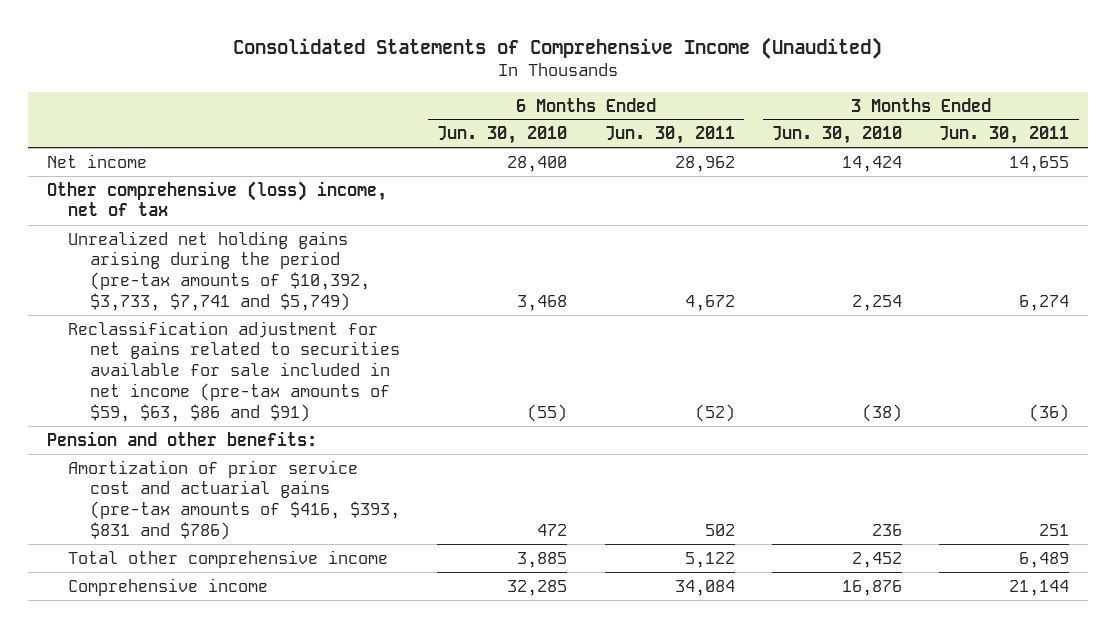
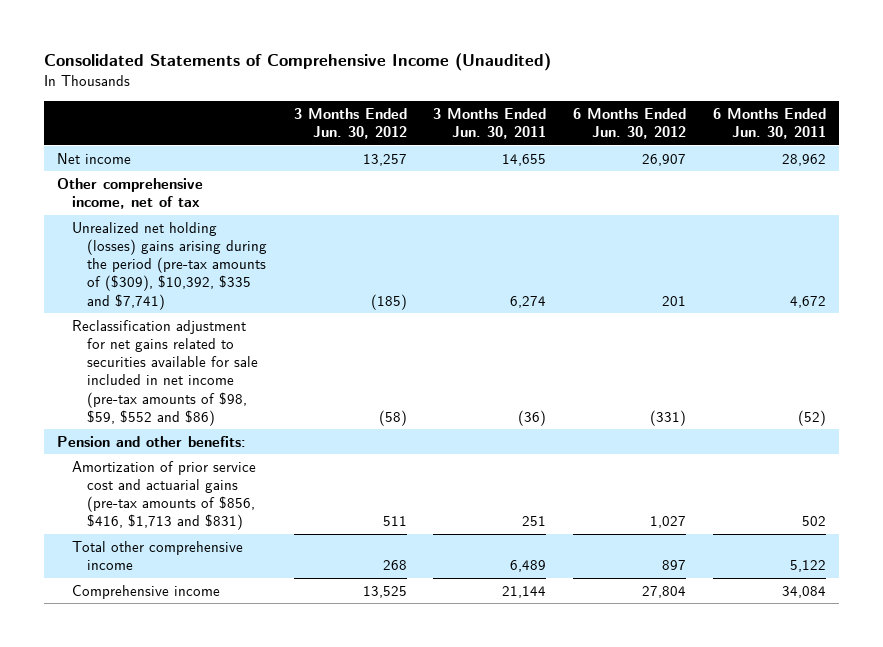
[437,126,568,145] Jun. 30, 2010 -> none
[772,126,903,145] Jun. 30, 2010 -> none
none -> [293,107,407,140] 3 Months Ended Jun. 30, 2012
none -> [573,107,687,140] 6 Months Ended Jun. 30, 2012
[46,180,387,217] Other comprehensive (loss) income, net of tax -> [57,177,204,210] Other comprehensive income, net of tax
[68,230,370,312] Unrealized net holding gains arising during the period (pre-tax amounts of $10,392, $3,733, $7,741 and $5,749) -> [71,221,267,310] Unrealized net holding (losses) gains arising during the period (pre-tax amounts of ($309), $10,392, $335 and $7,741)
[68,320,400,422] Reclassification adjustment for net gains related to securities available for sale included in net income (pre-tax amounts of $59, $63, $86 and $91) -> [71,319,258,426] Reclassification adjustment for net gains related to securities available for sale included in net income (pre-tax amounts of $98, $59, $552 and $86)
[68,459,400,541] Amortization of prior service cost and actuarial gains (pre-tax amounts of $416, $393, $831 and $786) -> [71,460,256,531] Amortization of prior service cost and actuarial gains (pre-tax amounts of $856, $416, $1,713 and $831)

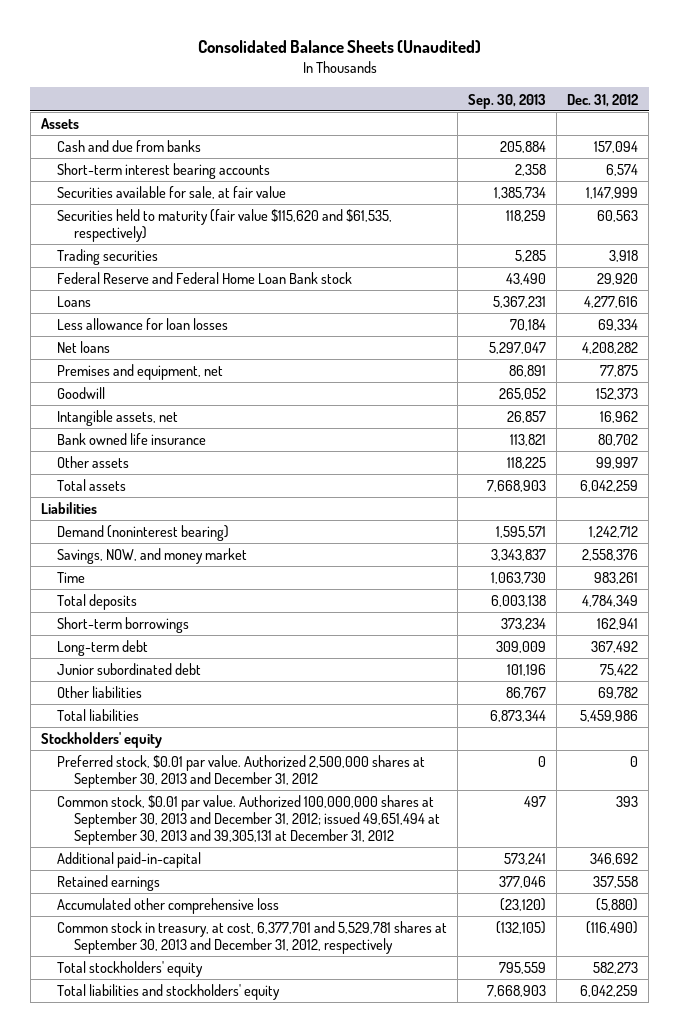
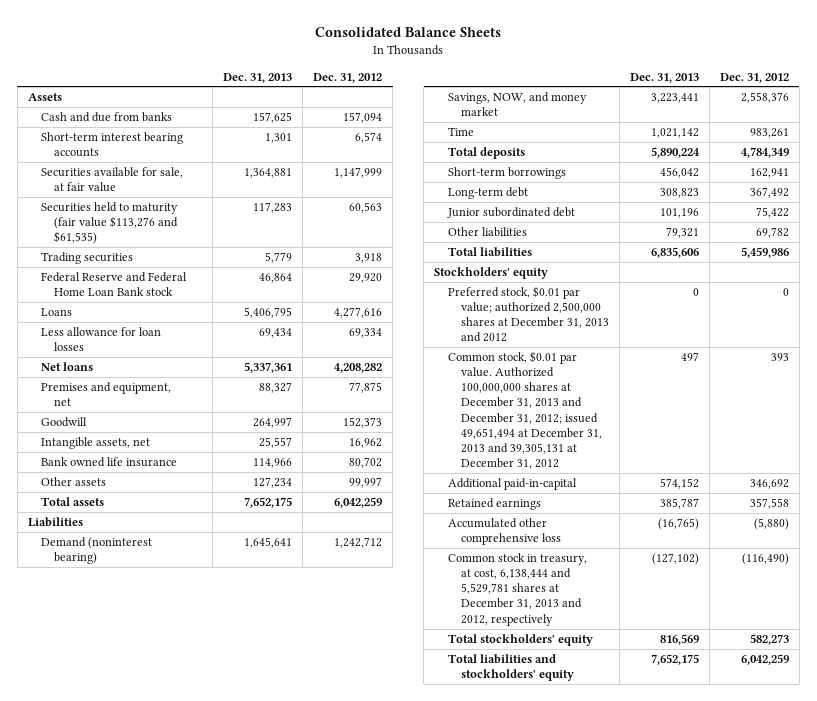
[197,40,481,54] Consolidated Balance Sheets (Unaudited) -> [315,26,502,37] Consolidated Balance Sheets
[468,93,547,109] Sep. 30, 2013 -> none
none -> [223,72,293,83] Dec. 31, 2013
[57,209,393,243] Securities held to maturity (fair value $115,620 and $61,535, respectively) -> [41,202,179,245] Securities held to maturity (fair value $113,276 and $61,535)
[57,755,426,789] Preferred stock, $0.01 par value. Authorized 2,500,000 shares at September 30, 2013 and December 31, 2012 -> [447,286,609,343] Preferred stock, $0.01 par value; authorized 2,500,000 shares at December 31, 2013 and 2012
[57,795,440,846] Common stock, $0.01 par value. Authorized 100,000,000 shares at September 30, 2013 and December 31, 2012; issued 49,651,494 at September 30, 2013 and 39,305,131 at December 31, 2012 -> [447,351,602,470] Common stock, $0.01 par value. Authorized 100,000,000 shares at December 31, 2013 and December 31, 2012; issued 49,651,494 at December 31, 2013 and 39,305,131 at December 31, 2012
[57,921,448,955] Common stock in treasury, at cost, 6,377,701 and 5,529,781 shares at September 30, 2013 and December 31, 2012, respectively -> [447,553,587,626] Common stock in treasury, at cost, 6,138,444 and 5,529,781 shares at December 31, 2013 and 2012, respectively

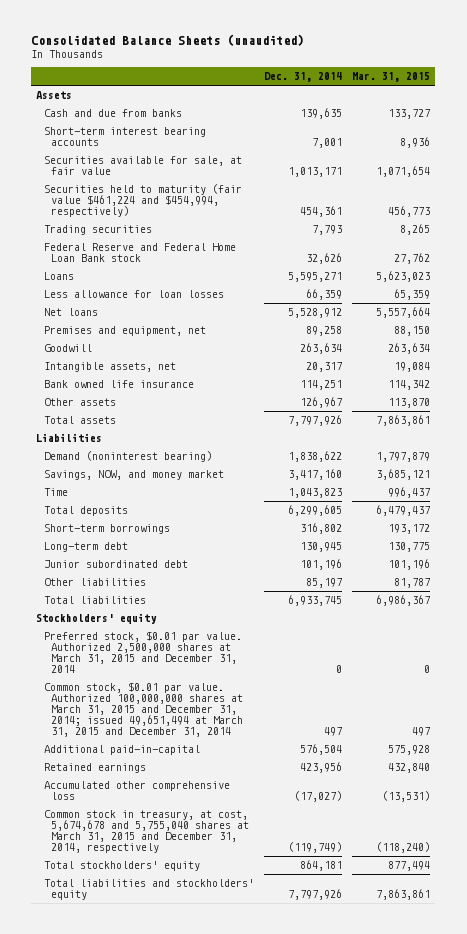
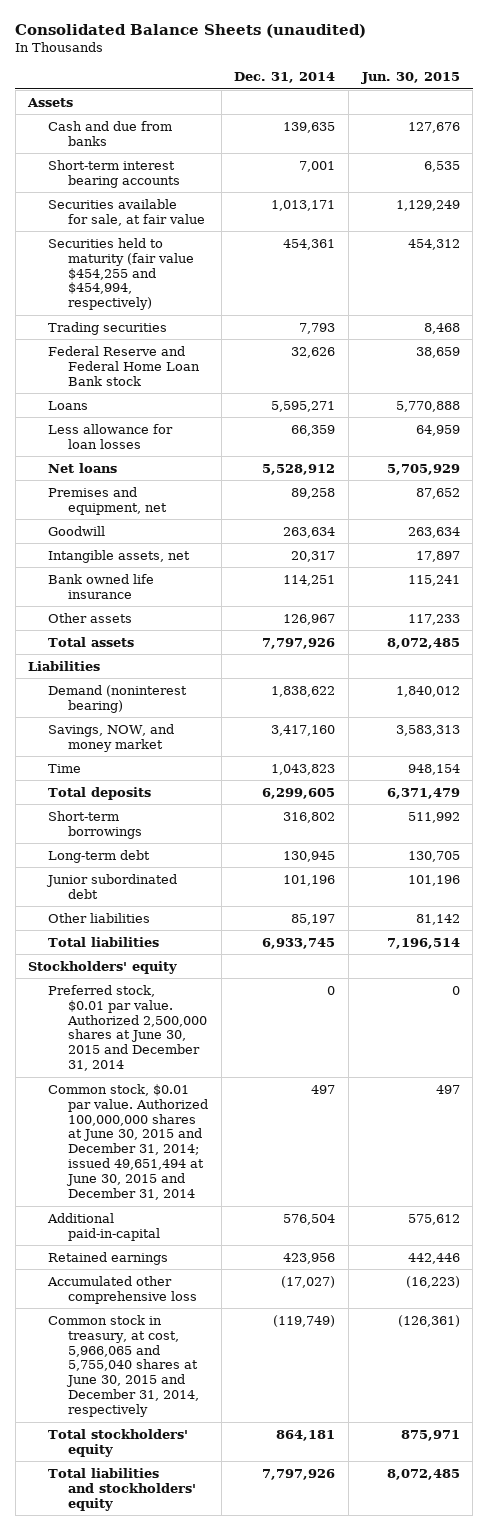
[352,72,431,83] Mar. 31, 2015 -> none
none -> [360,72,460,85] Jun. 30, 2015
[43,184,242,218] Securities held to maturity (fair value $461,224 and $454,994, respectively) -> [48,237,195,311] Securities held to maturity (fair value $454,255 and $454,994, respectively)
[43,631,242,674] Preferred stock, $0.01 par value. Authorized 2,500,000 shares at March 31, 2015 and December 31, 2014 -> [48,984,208,1072] Preferred stock, $0.01 par value. Authorized 2,500,000 shares at June 30, 2015 and December 31, 2014
[43,682,243,738] Common stock, $0.01 par value. Authorized 100,000,000 shares at March 31, 2015 and December 31, 2014; issued 49,651,494 at March 31, 2015 and December 31, 2014 -> [48,1083,209,1201] Common stock, $0.01 par value. Authorized 100,000,000 shares at June 30, 2015 and December 31, 2014; issued 49,651,494 at June 30, 2015 and December 31, 2014
[43,810,249,854] Common stock in treasury, at cost, 5,674,678 and 5,755,040 shares at March 31, 2015 and December 31, 2014, respectively -> [48,1314,200,1418] Common stock in treasury, at cost, 5,966,065 and 5,755,040 shares at June 30, 2015 and December 31, 2014, respectively

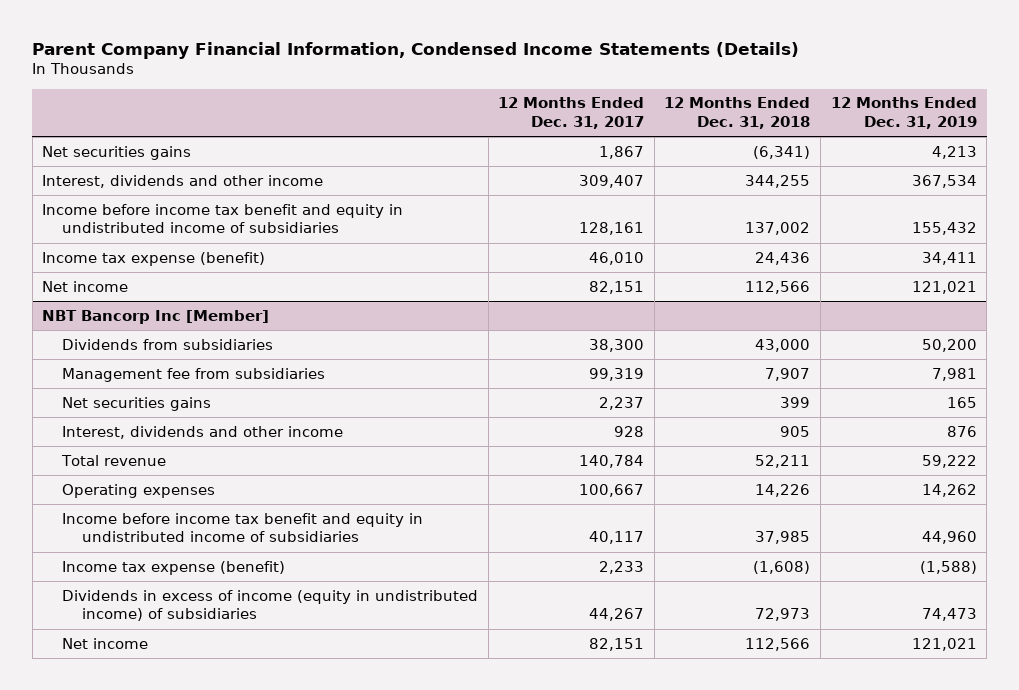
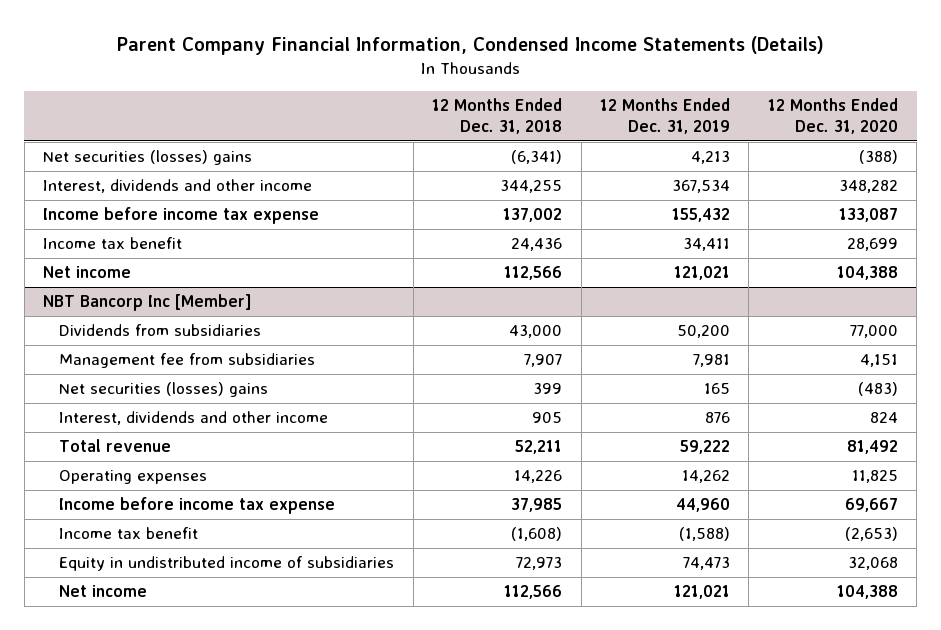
[498,97,645,129] 12 Months Ended Dec. 31, 2017 -> none
none -> [767,98,898,134] 12 Months Ended Dec. 31, 2020
[42,145,192,160] Net securities gains -> [43,150,253,166] Net securities (losses) gains
[42,203,404,234] Income before income tax benefit and equity in undistributed income of subsidiaries -> [43,207,320,225] Income before income tax expense
[42,251,266,266] Income tax expense (benefit) -> [43,237,183,250] Income tax benefit
[61,396,211,411] Net securities gains -> [59,382,269,398] Net securities (losses) gains
[61,512,423,543] Income before income tax benefit and equity in undistributed income of subsidiaries -> [59,497,336,515] Income before income tax expense
[61,560,285,575] Income tax expense (benefit) -> [59,527,199,540] Income tax benefit
[61,589,478,622] Dividends in excess of income (equity in undistributed income) of subsidiaries -> [59,556,395,572] Equity in undistributed income of subsidiaries

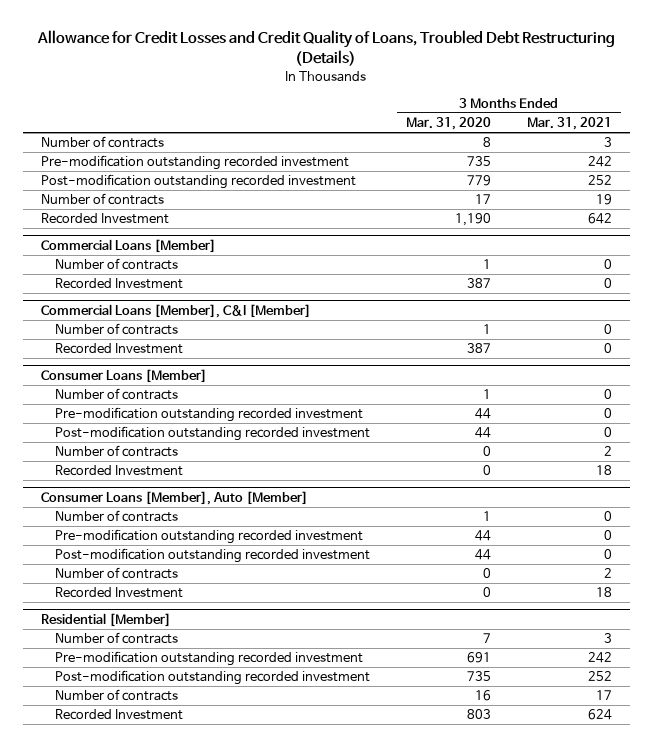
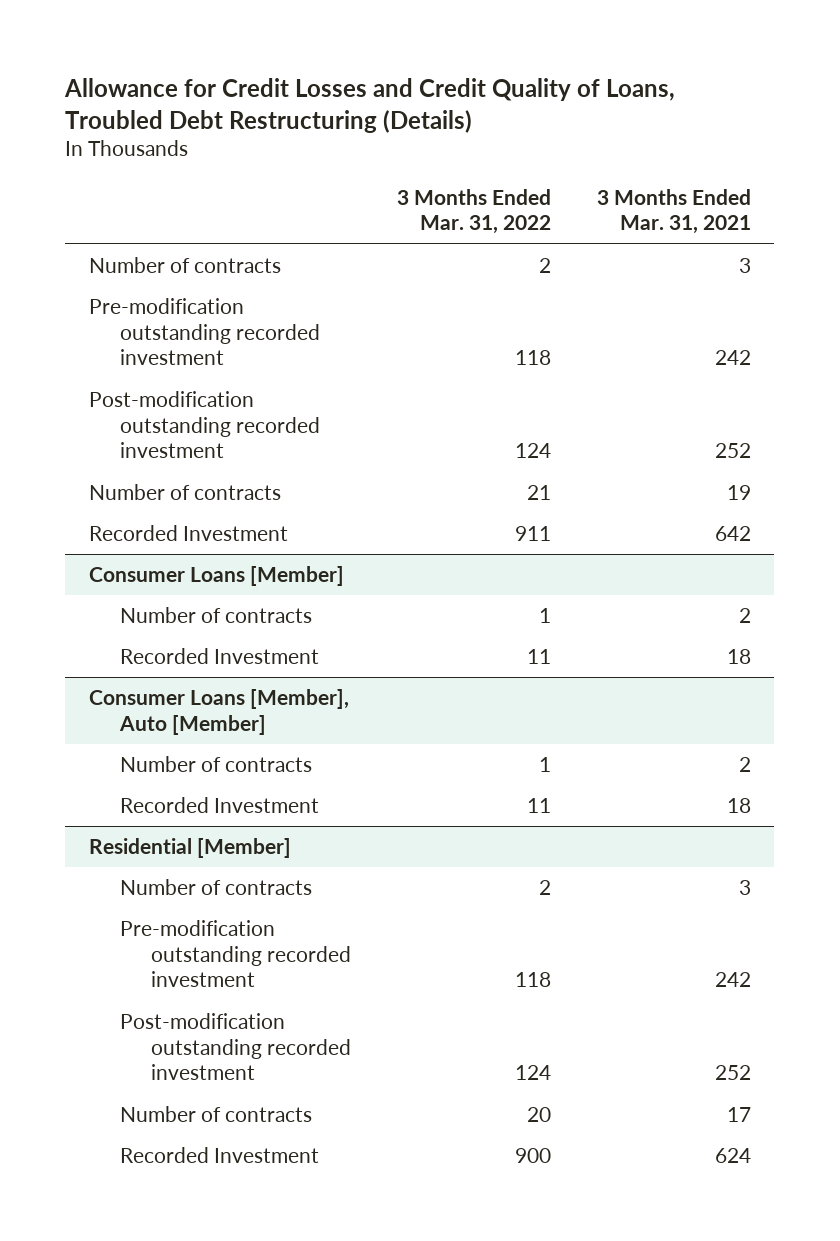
[406,117,492,131] Mar. 31, 2020 -> none
none -> [396,188,551,235] 3 Months Ended Mar. 31, 2022
[41,239,217,254] Commercial Loans [Member] -> none
[55,258,179,271] Number of contracts -> none
[55,278,184,290] Recorded Investment -> none
[41,304,312,319] Commercial Loans [Member], C&I [Member] -> none
[55,323,179,336] Number of contracts -> none
[55,343,184,355] Recorded Investment -> none
[55,388,179,401] Number of contracts -> none
[55,407,364,423] Pre-modification outstanding recorded investment -> none
[55,426,371,442] Post-modification outstanding recorded investment -> none
[55,510,179,523] Number of contracts -> none
[55,529,364,545] Pre-modification outstanding recorded investment -> none
[55,548,371,564] Post-modification outstanding recorded investment -> none

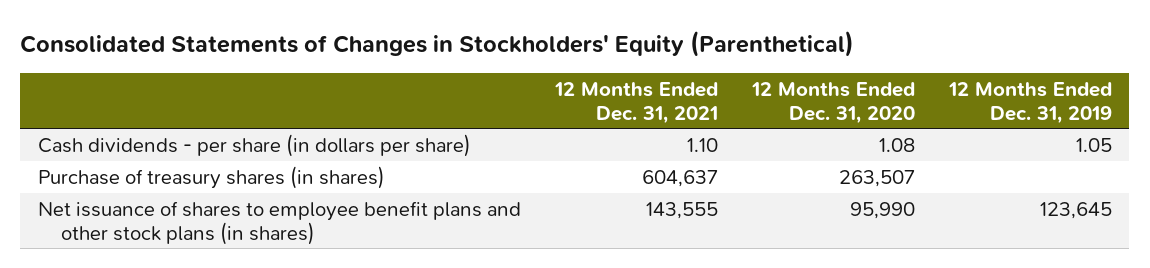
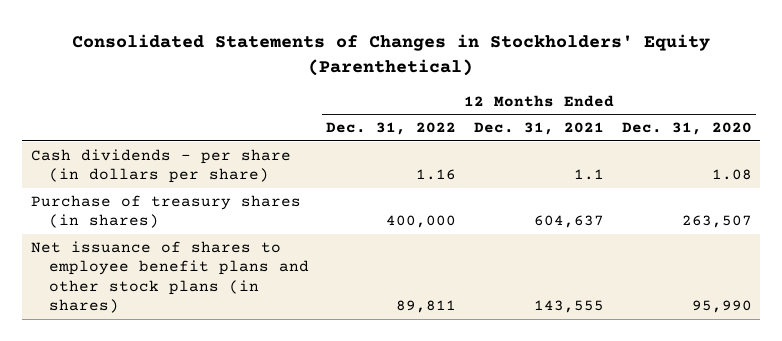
[948,81,1113,124] 12 Months Ended Dec. 31, 2019 -> none
none -> [326,122,457,136] Dec. 31, 2022
[686,137,718,152] 1.10 -> [573,169,604,181] 1.1

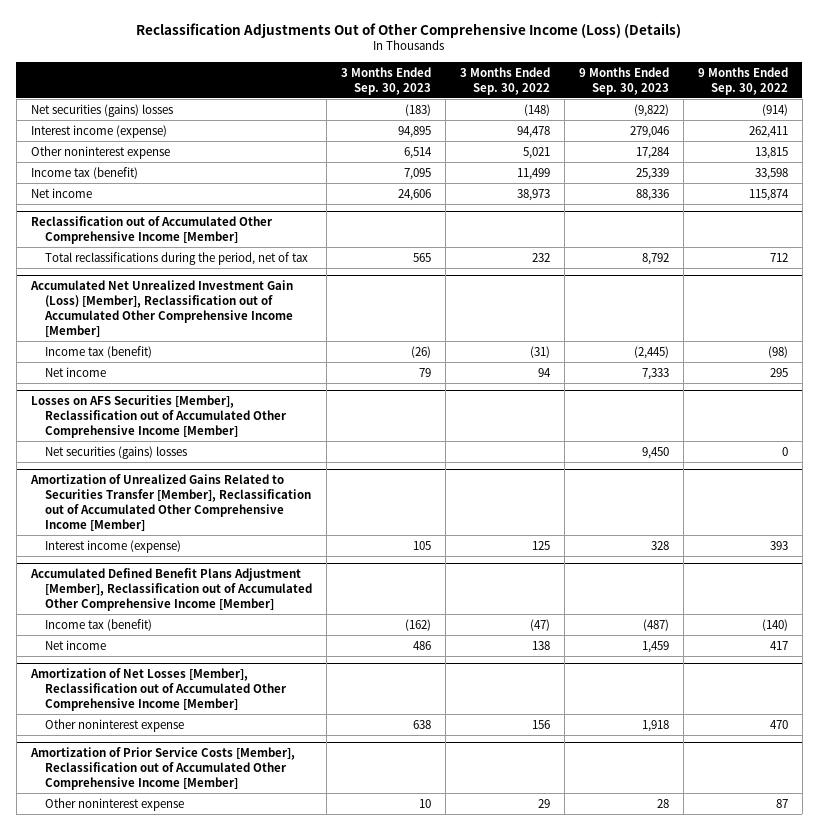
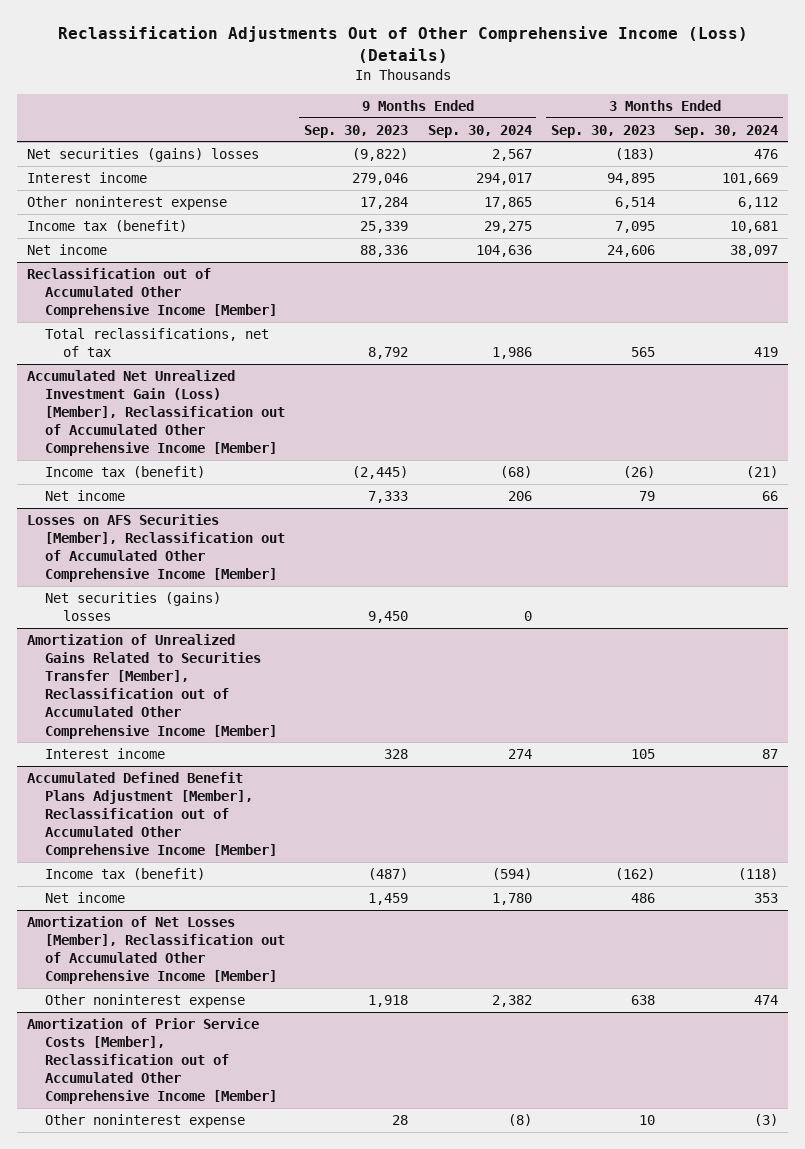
[459,66,550,95] 3 Months Ended Sep. 30, 2022 -> none
[697,66,788,95] 9 Months Ended Sep. 30, 2022 -> none
none -> [427,124,532,138] Sep. 30, 2024
none -> [674,124,779,138] Sep. 30, 2024
[30,124,167,138] Interest income (expense) -> [26,171,147,183] Interest income
[44,251,308,265] Total reclassifications during the period, net of tax -> [44,327,269,358] Total reclassifications, net of tax
[44,539,181,553] Interest income (expense) -> [44,747,165,759] Interest income

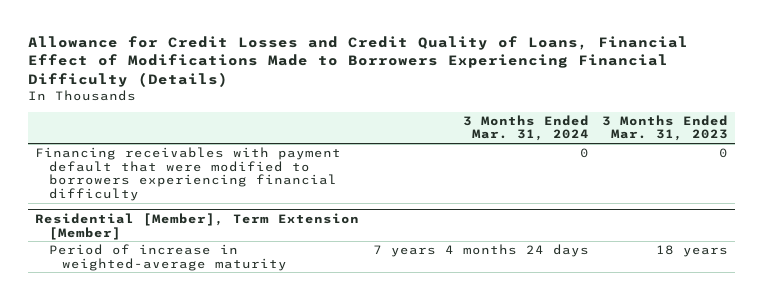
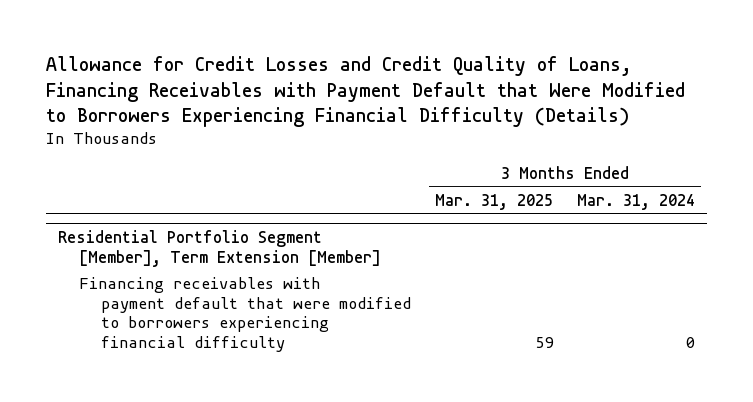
[28,35,689,87] Allowance for Credit Losses and Credit Quality of Loans, Financial Effect of Modifications Made to Borrowers Experiencing Financial Difficulty (Details) -> [45,56,685,127] Allowance for Credit Losses and Credit Quality of Loans, Financing Receivables with Payment Default that Were Modified to Borrowers Experiencing Financial Difficulty (Details)
[601,114,728,142] 3 Months Ended Mar. 31, 2023 -> none
none -> [434,193,553,210] Mar. 31, 2025
none -> [57,229,382,267] Residential Portfolio Segment [Member], Term Extension [Member]
[35,212,360,240] Residential [Member], Term Extension [Member] -> none
[48,243,288,271] Period of increase in weighted-average maturity -> none

